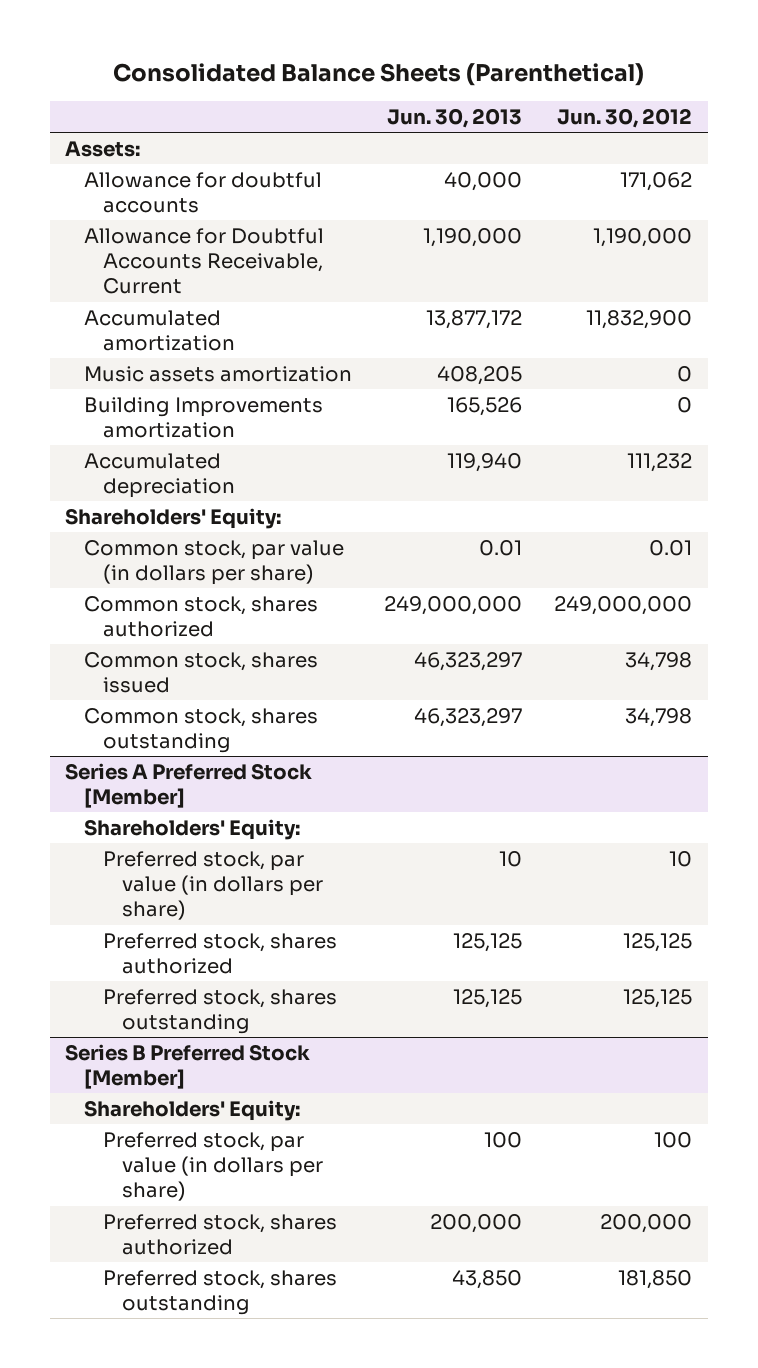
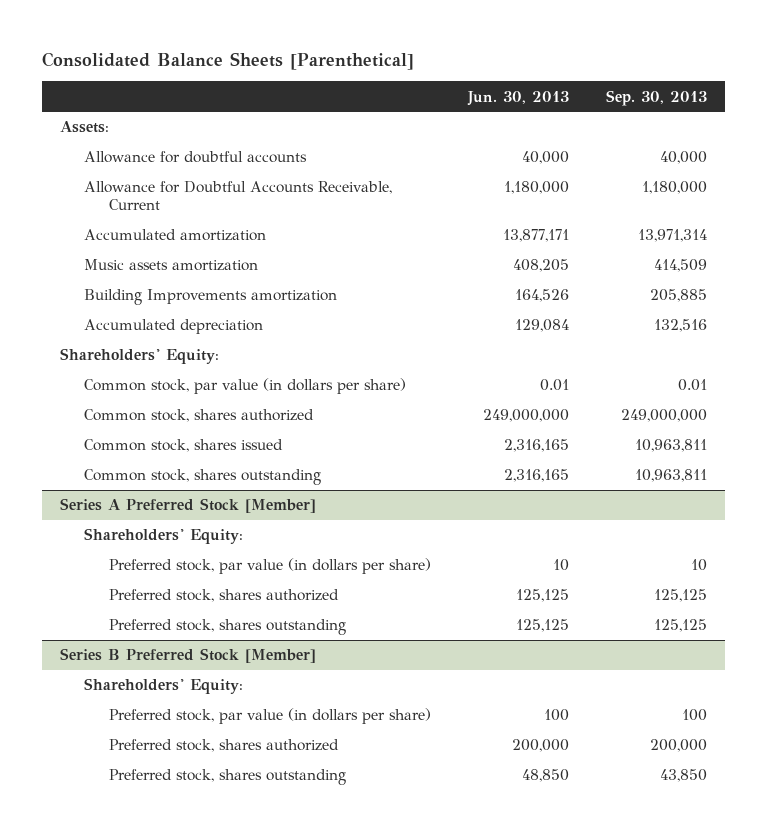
[112,62,644,86] Consolidated Balance Sheets (Parenthetical) -> [41,51,414,70] Consolidated Balance Sheets [Parenthetical]
[557,107,693,128] Jun. 30, 2012 -> none
none -> [605,89,707,106] Sep. 30, 2013
[423,227,523,247] 1,190,000 -> [503,181,569,195] 1,180,000
[426,309,523,329] 13,877,172 -> [502,229,569,243] 13,877,171
[447,396,523,416] 165,526 -> [514,289,569,303] 164,526
[447,452,523,472] 119,940 -> [514,319,569,333] 129,084
[414,651,523,671] 46,323,297 -> [503,439,569,453] 2,316,165
[414,707,523,727] 46,323,297 -> [503,469,569,483] 2,316,165
[452,1269,523,1289] 43,850 -> [521,769,569,783] 48,850

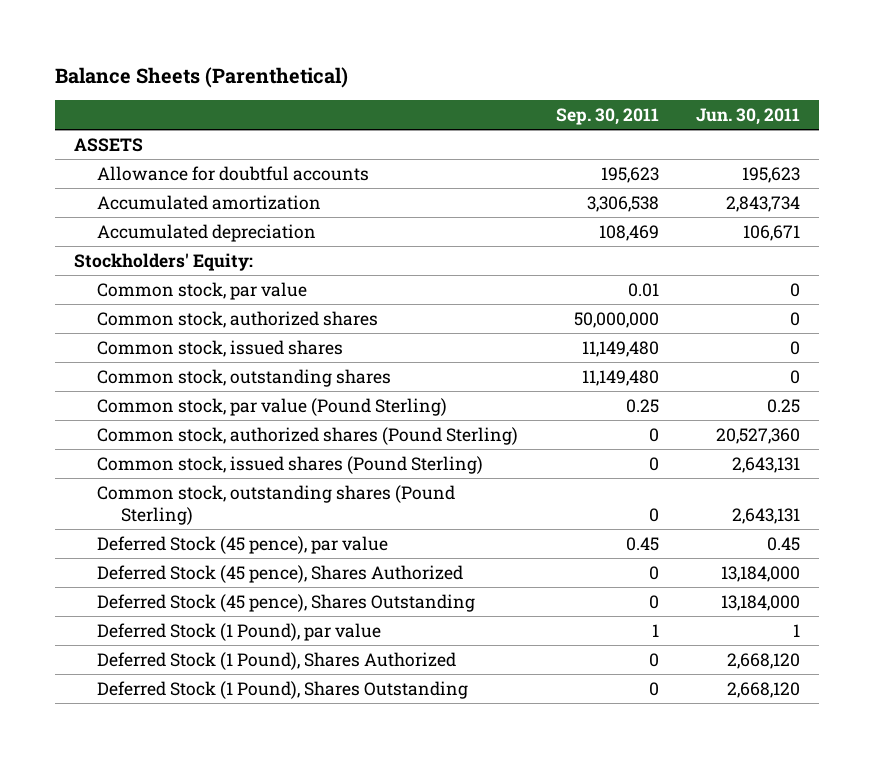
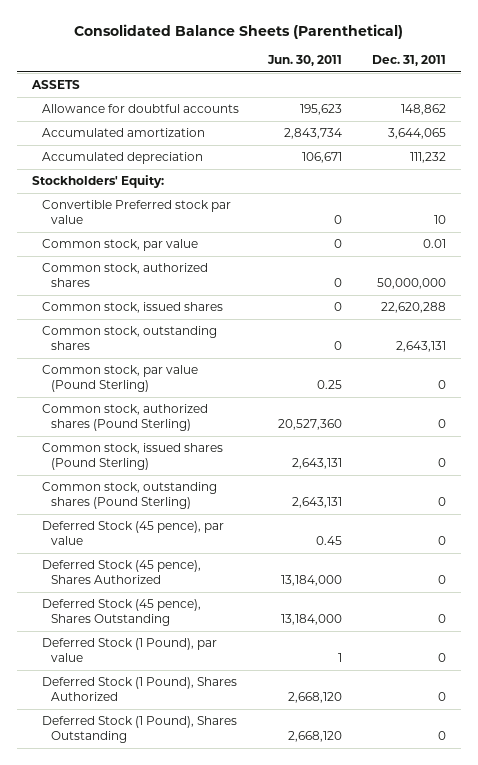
[55,66,349,88] Balance Sheets (Parenthetical) -> [74,23,404,39] Consolidated Balance Sheets (Parenthetical)
[555,107,659,125] Sep. 30, 2011 -> none
none -> [372,55,447,67] Dec. 31, 2011
none -> [41,200,231,225] Convertible Preferred stock par value

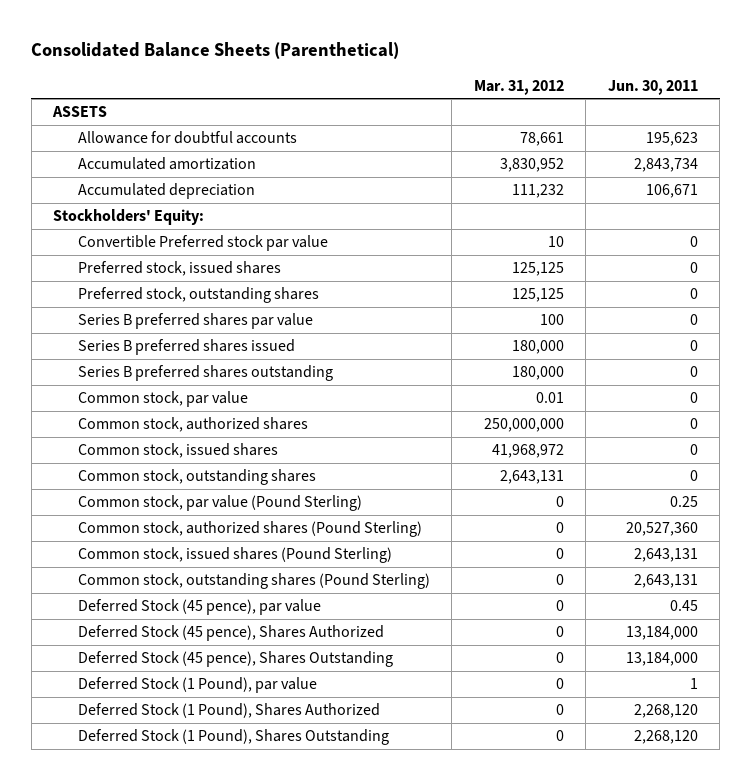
[372,55,447,67] Dec. 31, 2011 -> none
none -> [473,79,564,95] Mar. 31, 2012
none -> [77,261,281,277] Preferred stock, issued shares
none -> [77,287,319,304] Preferred stock, outstanding shares
none -> [77,313,313,330] Series B preferred shares par value
none -> [77,339,295,356] Series B preferred shares issued
none -> [77,365,333,382] Series B preferred shares outstanding
[288,692,343,704] 2,668,120 -> [633,704,698,719] 2,268,120
[288,731,343,743] 2,668,120 -> [633,730,698,745] 2,268,120

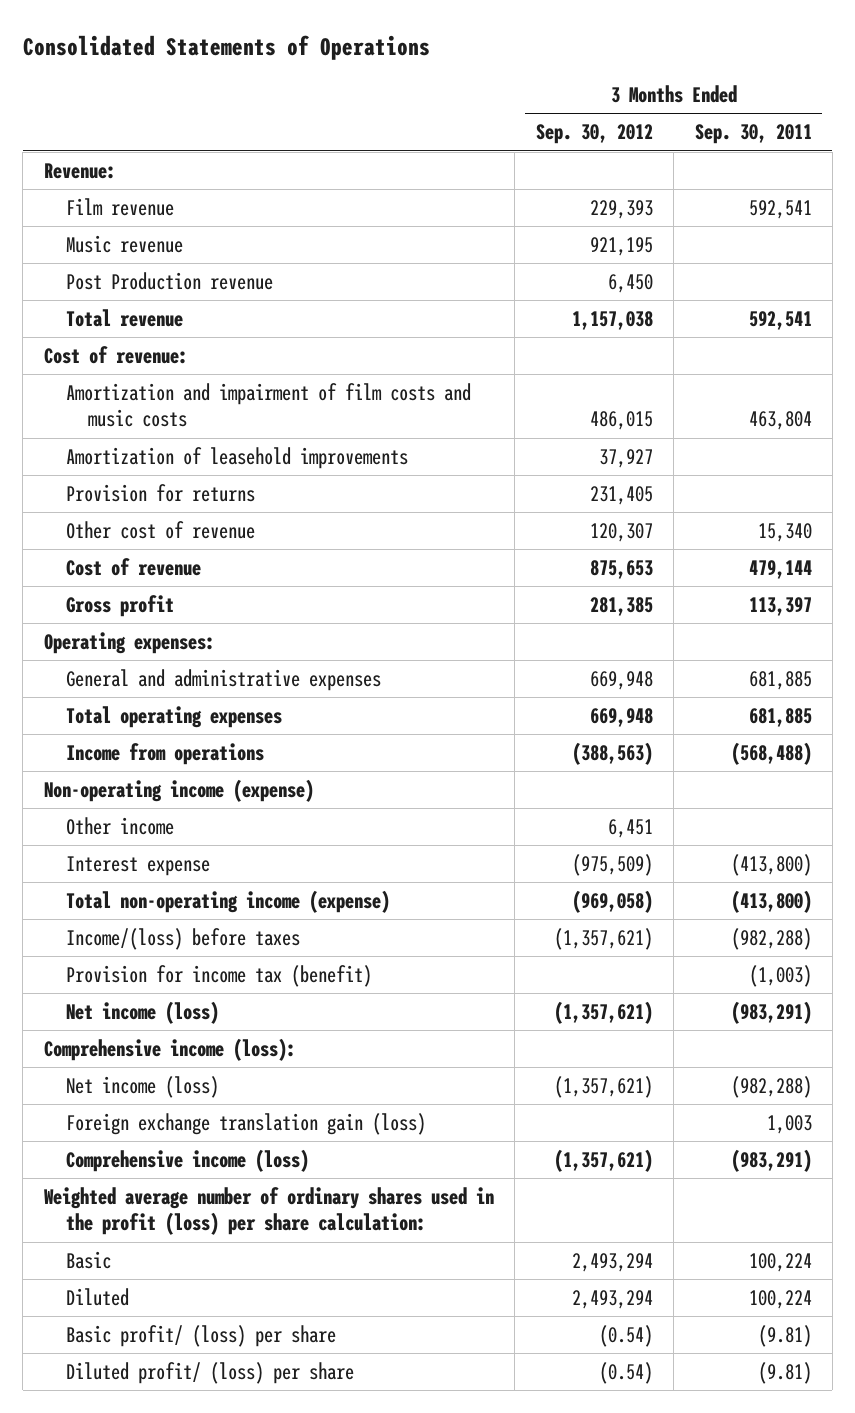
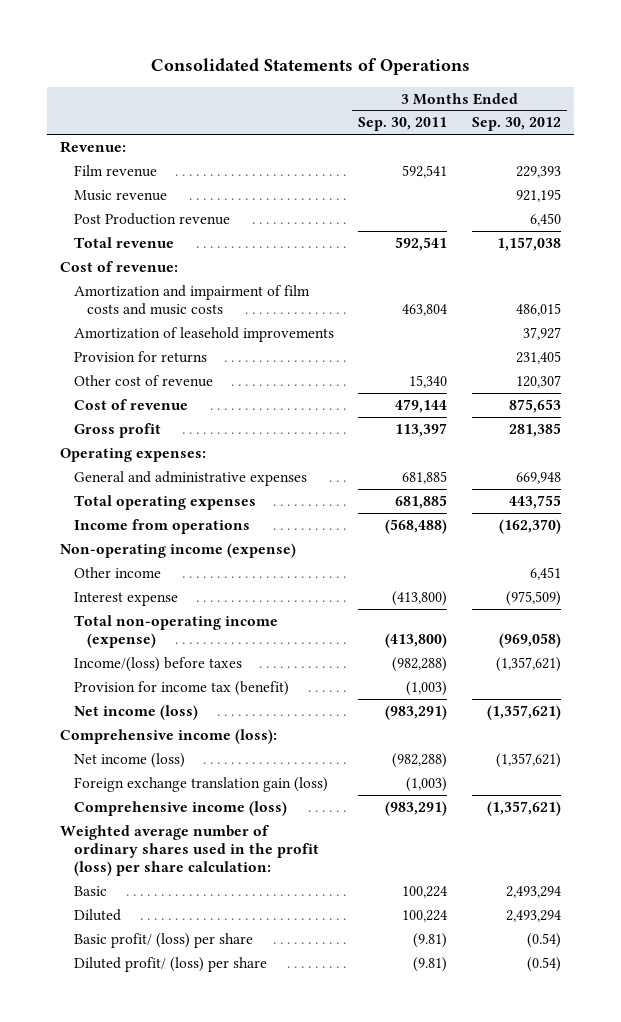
[589,707,653,727] 669,948 -> [509,494,562,509] 443,755
[571,741,653,765] (388,563) -> [499,518,562,534] (162,370)
[766,1114,812,1134] 1,003 -> [406,776,448,792] (1,003)

